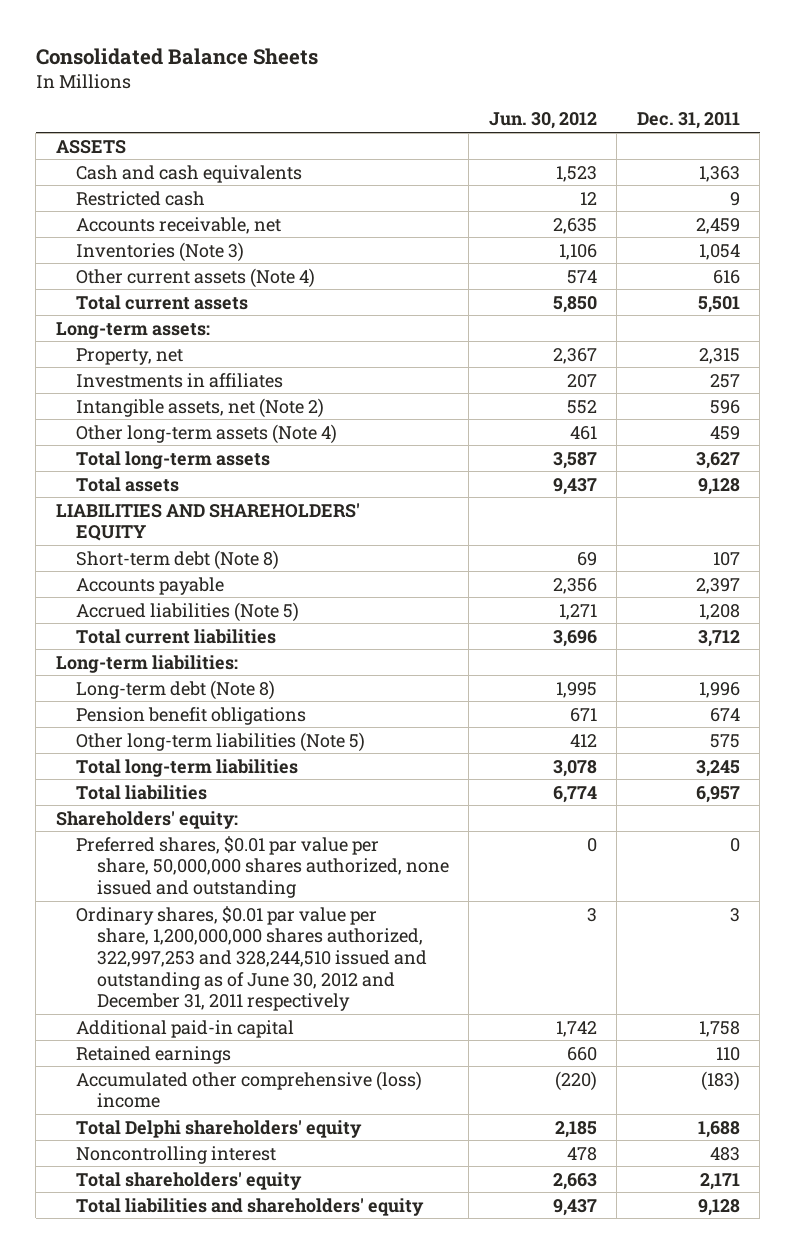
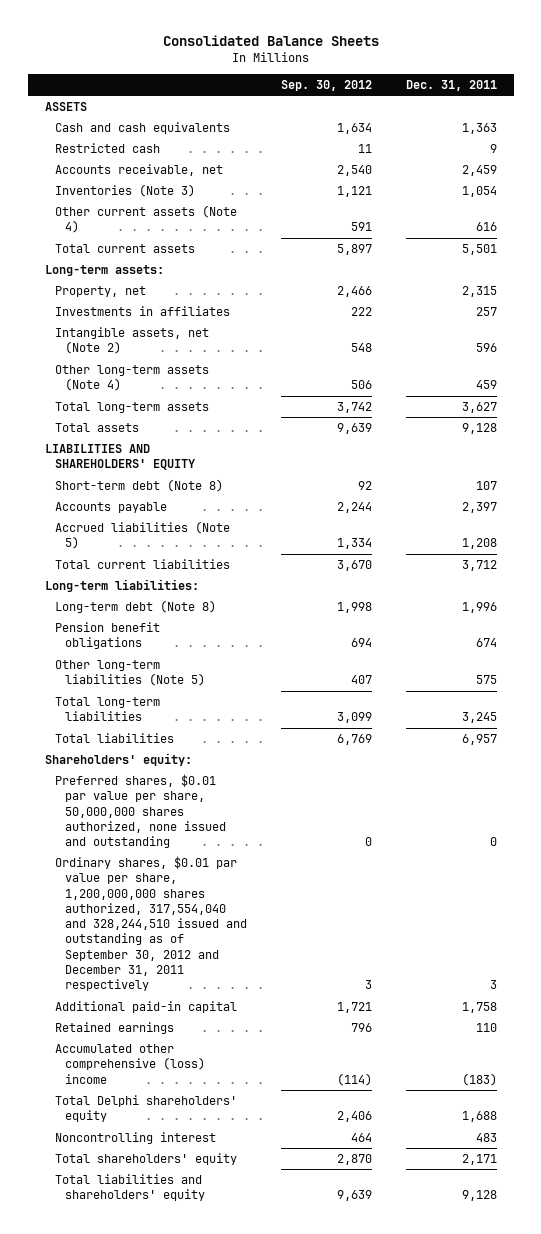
[488,112,597,130] Jun. 30, 2012 -> none
none -> [280,79,372,91] Sep. 30, 2012
[76,905,427,1012] Ordinary shares, $0.01 par value per share, 1,200,000,000 shares authorized, 322,997,253 and 328,244,510 issued and outstanding as of June 30, 2012 and December 31, 2011 respectively -> [54,856,247,992] Ordinary shares, $0.01 par value per share, 1,200,000,000 shares authorized, 317,554,040 and 328,244,510 issued and outstanding as of September 30, 2012 and December 31, 2011 respectively

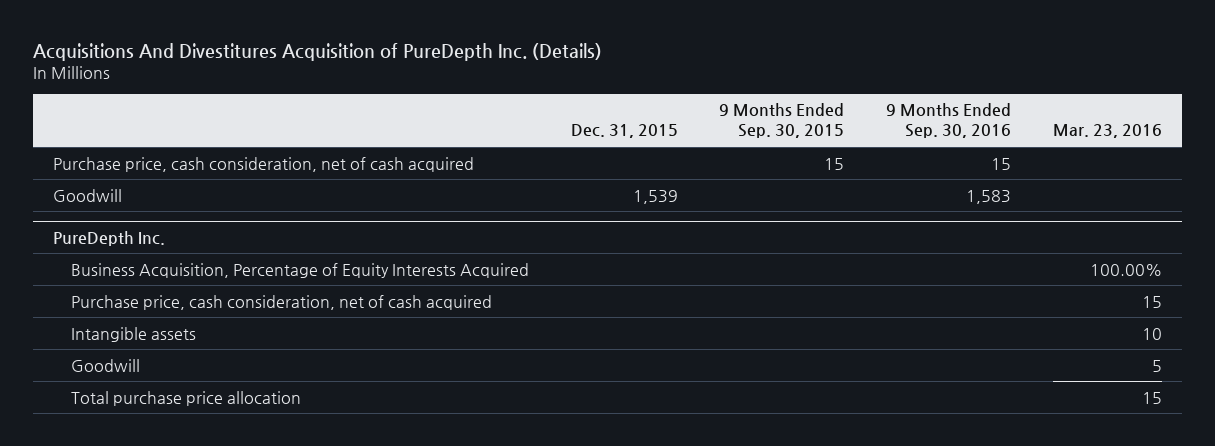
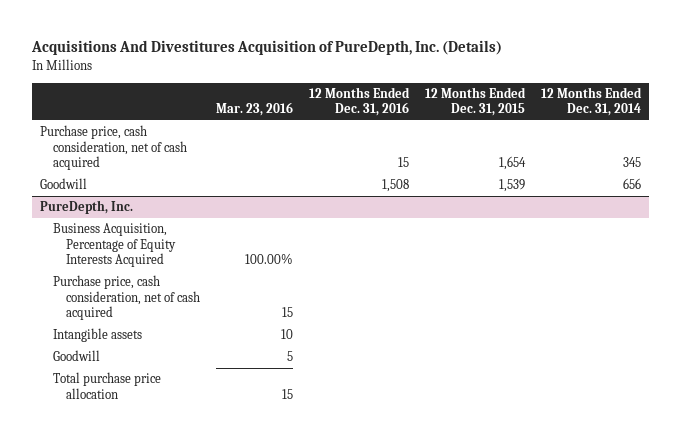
[32,42,602,61] Acquisitions And Divestitures Acquisition of PureDepth Inc. (Details) -> [30,40,502,56] Acquisitions And Divestitures Acquisition of PureDepth, Inc. (Details)
[570,124,678,139] Dec. 31, 2015 -> none
[719,103,845,139] 9 Months Ended Sep. 30, 2015 -> none
[885,103,1011,139] 9 Months Ended Sep. 30, 2016 -> none
none -> [309,86,411,117] 12 Months Ended Dec. 31, 2016
none -> [425,86,527,117] 12 Months Ended Dec. 31, 2015
none -> [540,86,642,117] 12 Months Ended Dec. 31, 2014
[53,230,166,246] PureDepth Inc. -> [39,200,133,215] PureDepth, Inc.

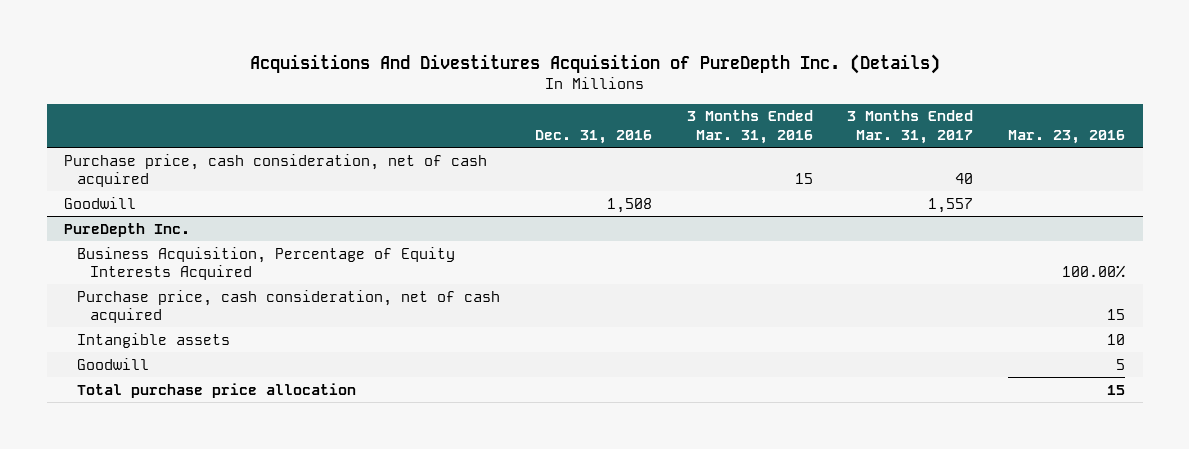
[30,40,502,56] Acquisitions And Divestitures Acquisition of PureDepth, Inc. (Details) -> [249,54,940,75] Acquisitions And Divestitures Acquisition of PureDepth Inc. (Details)
[309,86,411,117] 12 Months Ended Dec. 31, 2016 -> none
[425,86,527,117] 12 Months Ended Dec. 31, 2015 -> none
[540,86,642,117] 12 Months Ended Dec. 31, 2014 -> none
none -> [534,129,652,144] Dec. 31, 2016
none -> [686,110,813,144] 3 Months Ended Mar. 31, 2016
none -> [847,110,974,144] 3 Months Ended Mar. 31, 2017
[39,200,133,215] PureDepth, Inc. -> [64,222,191,237] PureDepth Inc.

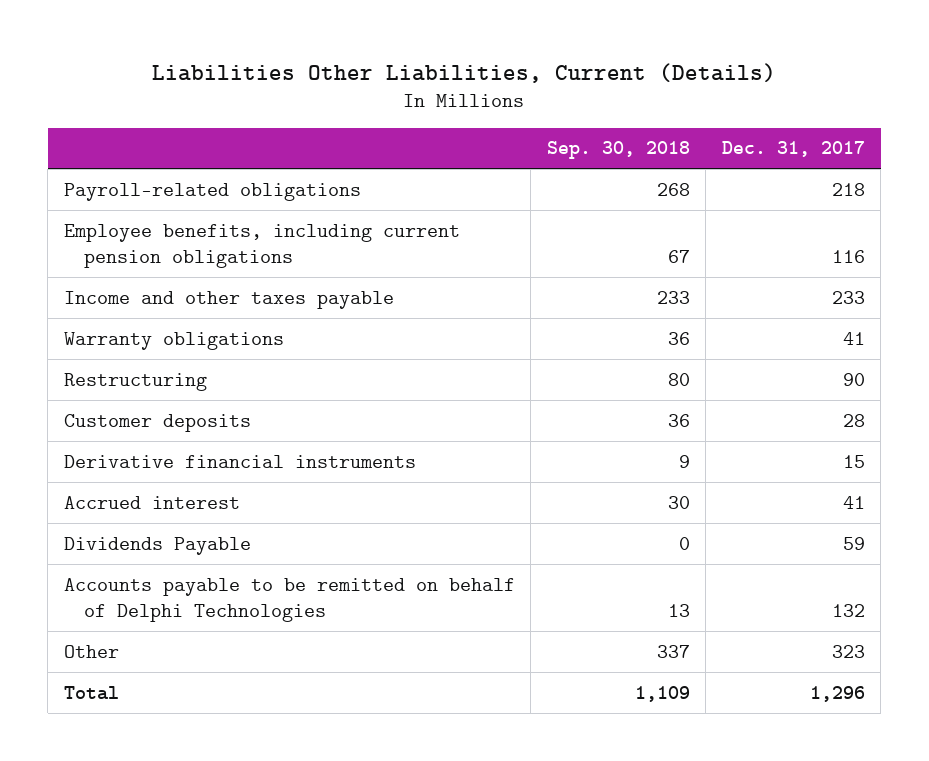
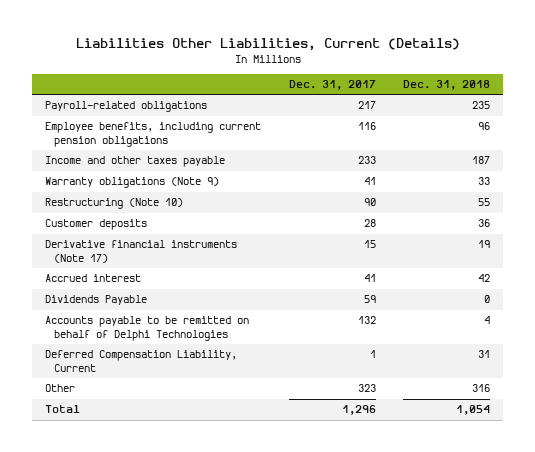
[546,141,690,160] Sep. 30, 2018 -> none
none -> [402,79,490,90] Dec. 31, 2018
[831,182,865,196] 218 -> [357,101,376,110] 217
[63,331,284,350] Warranty obligations -> [45,177,220,189] Warranty obligations (Note 9)
[63,372,207,391] Restructuring -> [45,198,184,210] Restructuring (Note 10)
[63,454,416,468] Derivative financial instruments -> [45,240,238,263] Derivative financial instruments (Note 17)
none -> [45,350,238,372] Deferred Compensation Liability, Current

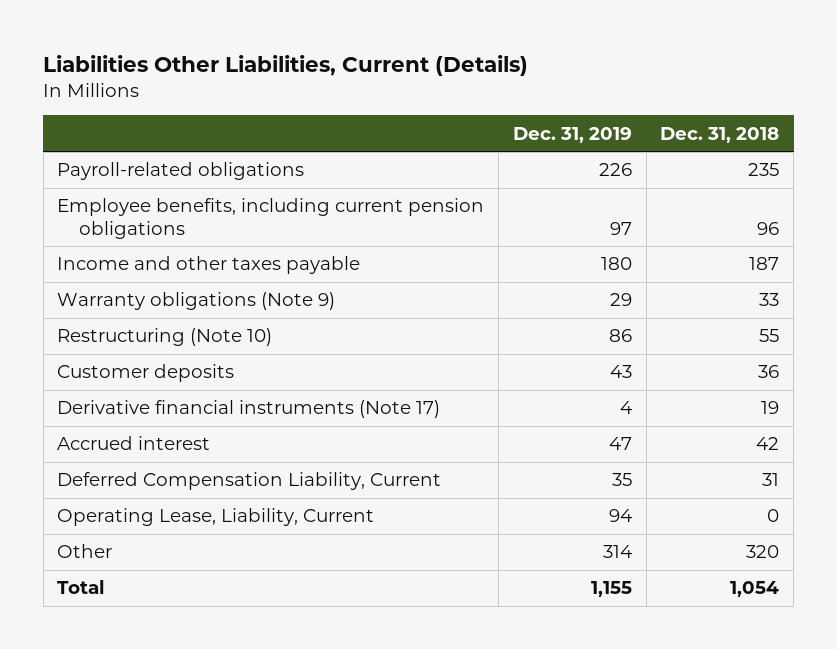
[288,79,376,90] Dec. 31, 2017 -> none
none -> [512,126,632,143] Dec. 31, 2019
[45,295,148,306] Dividends Payable -> none
[45,316,250,341] Accounts payable to be remitted on behalf of Delphi Technologies -> none
none -> [57,508,375,527] Operating Lease, Liability, Current
[471,384,490,393] 316 -> [746,545,780,559] 320

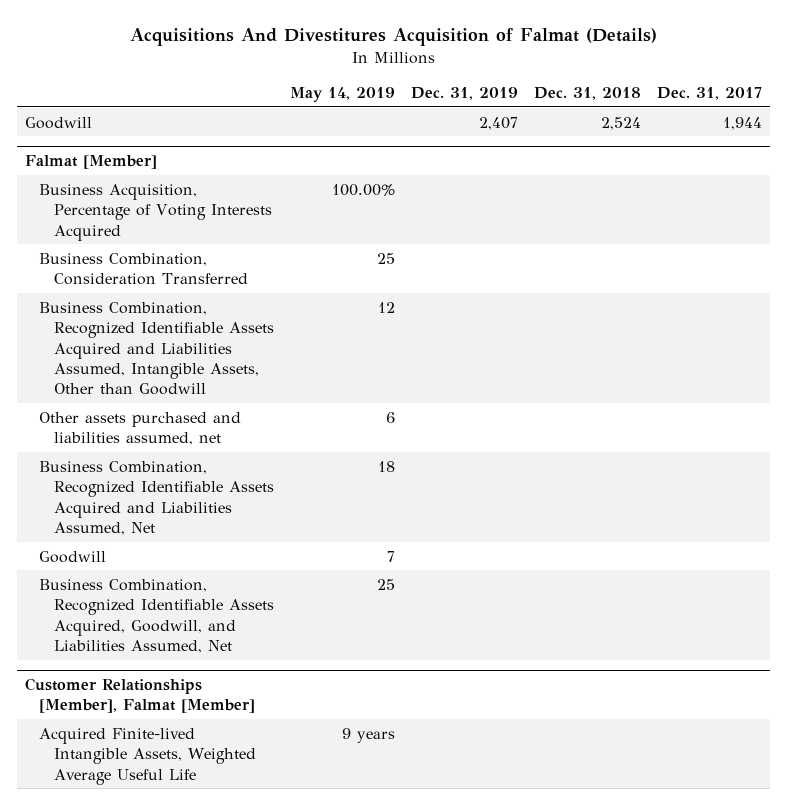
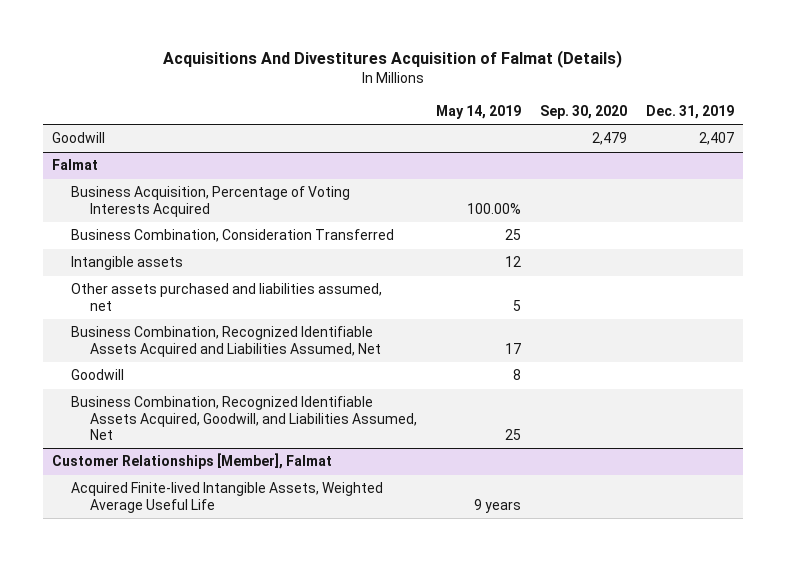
[534,86,642,100] Dec. 31, 2018 -> none
[657,86,763,100] Dec. 31, 2017 -> none
none -> [539,104,627,119] Sep. 30, 2020
[24,154,157,169] Falmat [Member] -> [52,159,99,171] Falmat
[39,301,274,396] Business Combination, Recognized Identifiable Assets Acquired and Liabilities Assumed, Intangible Assets, Other than Goodwill -> [71,256,184,271] Intangible assets
[385,411,395,423] 6 -> [513,299,522,311] 5
[377,460,395,472] 18 -> [505,342,522,354] 17
[386,550,395,562] 7 -> [513,369,522,381] 8
[24,677,256,714] Customer Relationships [Member], Falmat [Member] -> [52,453,333,470] Customer Relationships [Member], Falmat

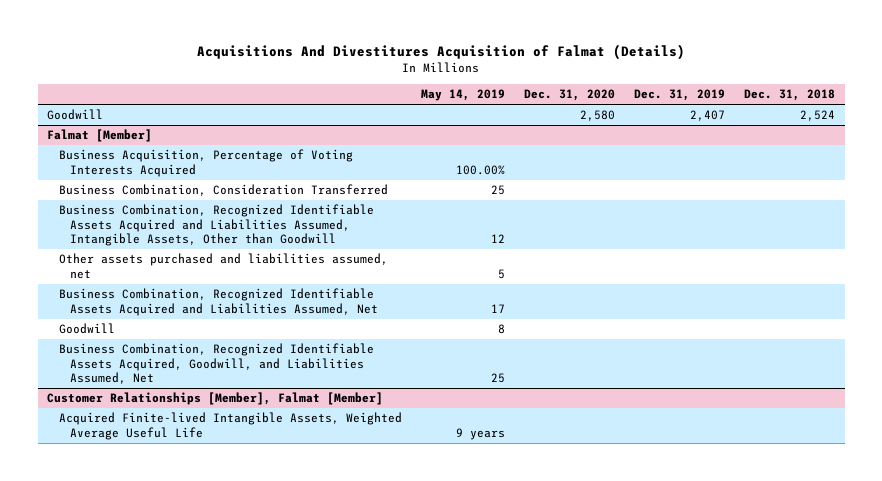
[539,104,627,119] Sep. 30, 2020 -> none
none -> [523,89,615,102] Dec. 31, 2020
none -> [744,89,836,102] Dec. 31, 2018
[52,159,99,171] Falmat -> [47,129,153,143] Falmat [Member]
[71,256,184,271] Intangible assets -> [58,204,374,247] Business Combination, Recognized Identifiable Assets Acquired and Liabilities Assumed, Intangible Assets, Other than Goodwill
[52,453,333,470] Customer Relationships [Member], Falmat -> [47,392,384,406] Customer Relationships [Member], Falmat [Member]

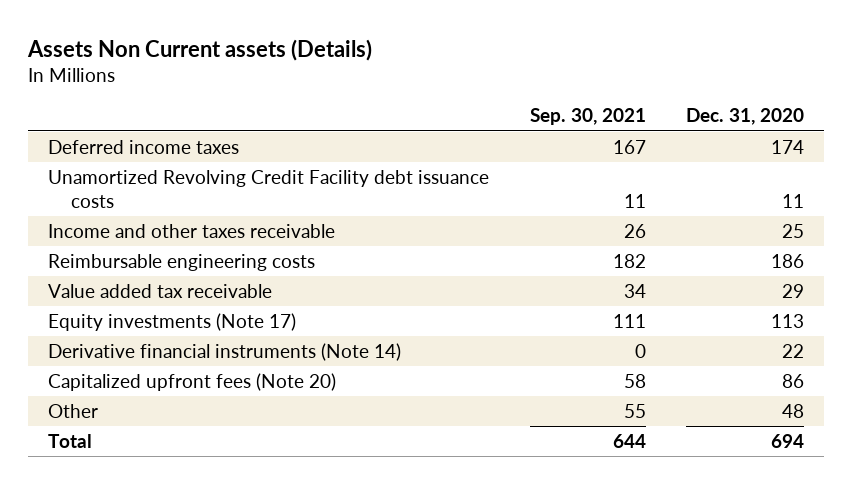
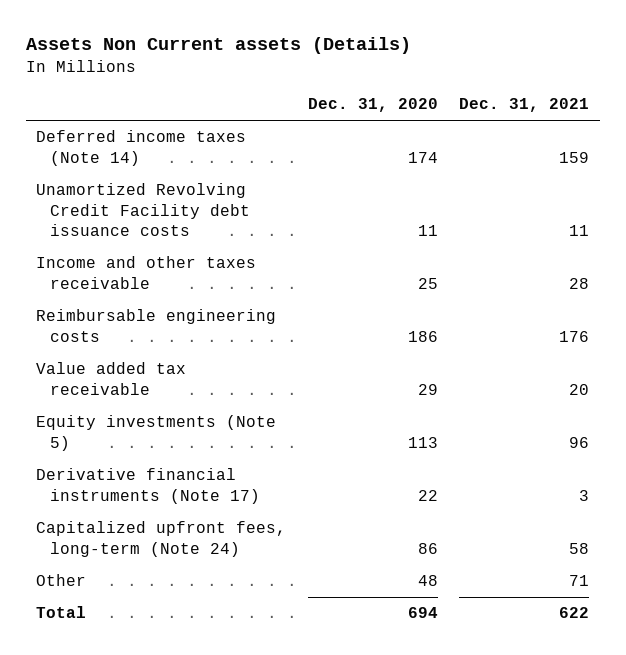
[529,108,646,126] Sep. 30, 2021 -> none
none -> [459,98,590,113] Dec. 31, 2021
[48,139,240,154] Deferred income taxes -> [36,130,247,166] Deferred income taxes (Note 14)
[48,312,297,331] Equity investments (Note 17) -> [36,415,277,451] Equity investments (Note 5)
[48,342,402,361] Derivative financial instruments (Note 14) -> [36,468,260,504] Derivative financial instruments (Note 17)
[48,372,337,391] Capitalized upfront fees (Note 20) -> [36,521,287,557] Capitalized upfront fees, long-term (Note 24)

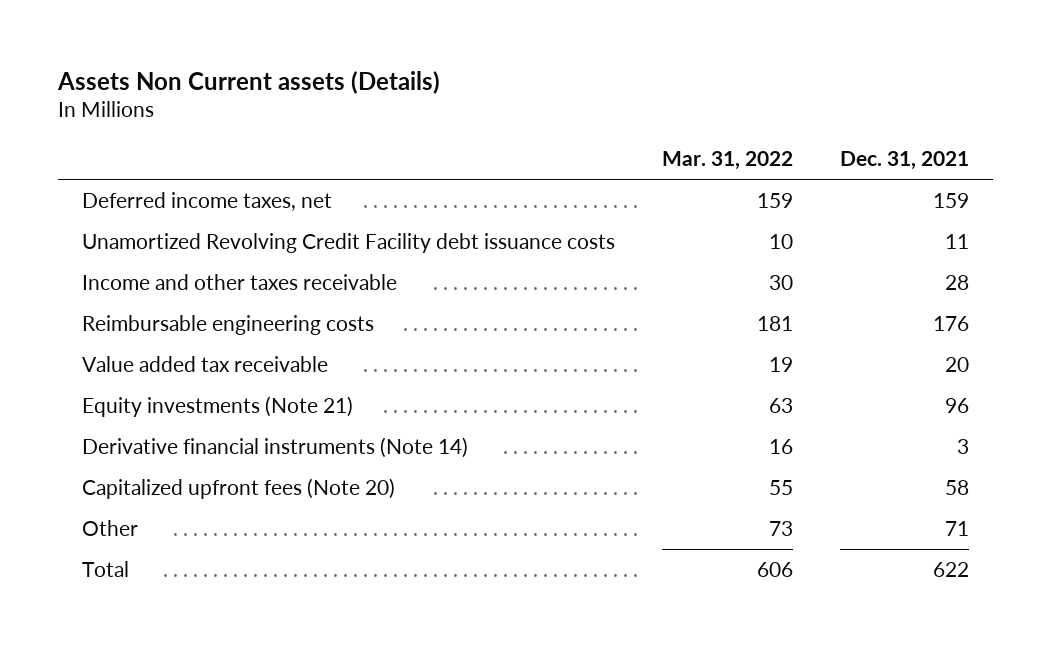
[307,98,438,113] Dec. 31, 2020 -> none
none -> [661,150,793,170] Mar. 31, 2022
[36,130,247,166] Deferred income taxes (Note 14) -> [81,192,332,212] Deferred income taxes, net
[36,415,277,451] Equity investments (Note 5) -> [81,396,353,418] Equity investments (Note 21)
[36,468,260,504] Derivative financial instruments (Note 17) -> [81,437,468,459] Derivative financial instruments (Note 14)
[36,521,287,557] Capitalized upfront fees, long-term (Note 24) -> [81,478,395,500] Capitalized upfront fees (Note 20)

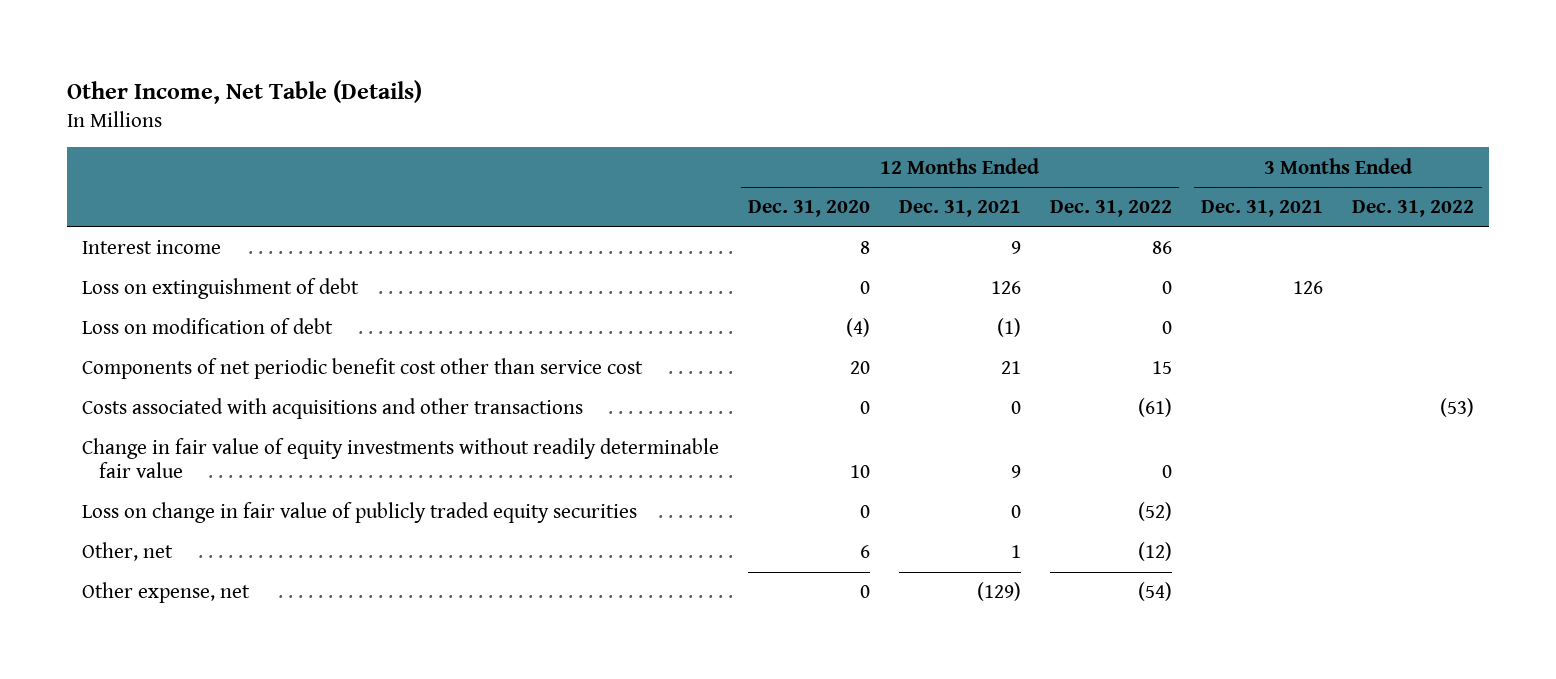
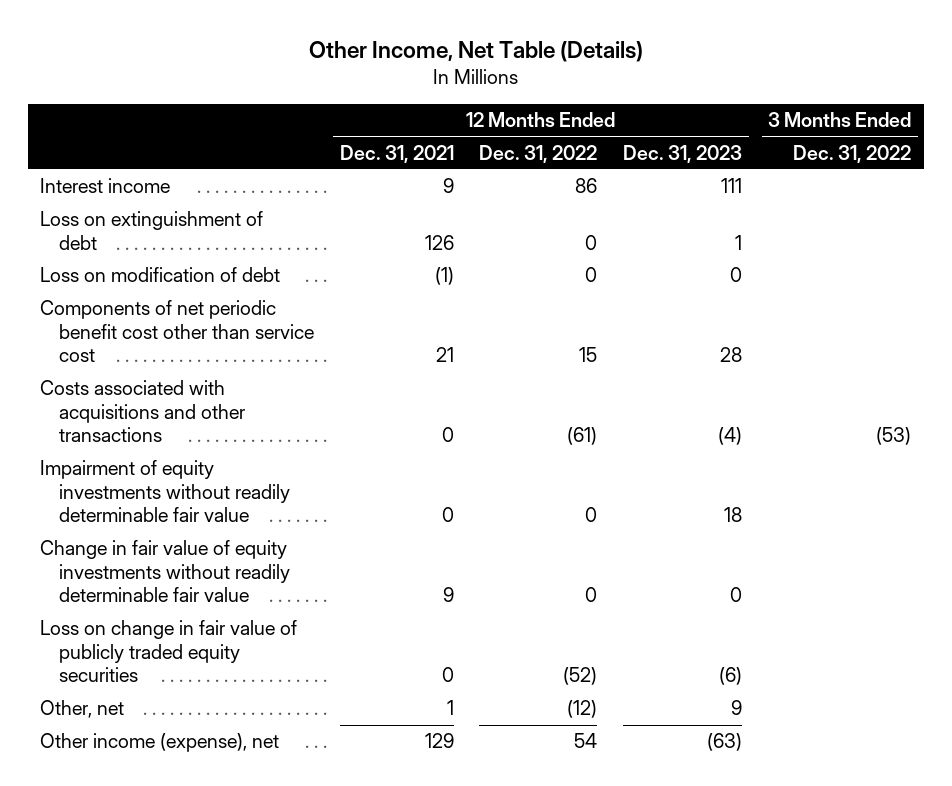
[747,200,870,218] Dec. 31, 2020 -> none
[1201,200,1324,218] Dec. 31, 2021 -> none
none -> [623,144,743,163] Dec. 31, 2023
none -> [40,460,290,523] Impairment of equity investments without readily determinable fair value
[81,582,250,604] Other expense, net -> [40,733,280,753] Other income (expense), net
[976,582,1021,602] (129) -> [424,733,454,749] 129
[1138,582,1173,602] (54) -> [574,733,598,749] 54

